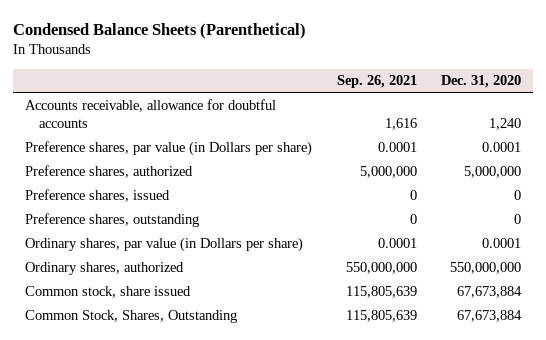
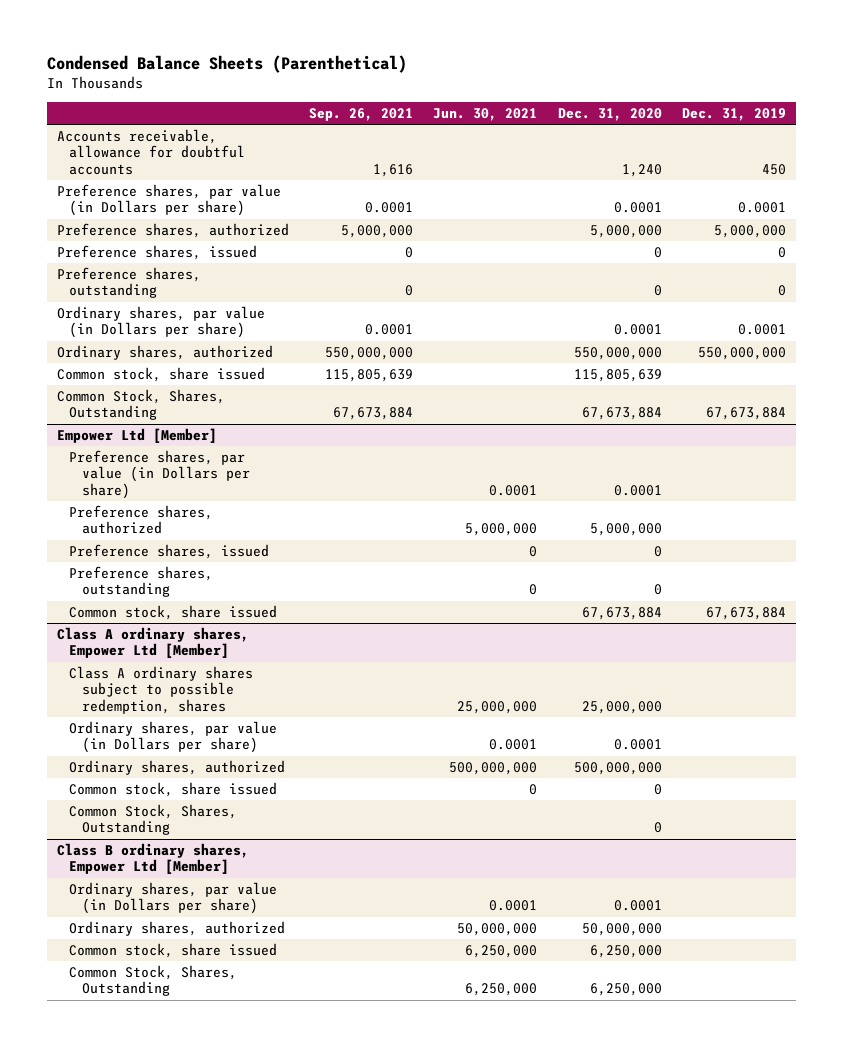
none -> [433,108,538,122] Jun. 30, 2021
none -> [682,108,787,122] Dec. 31, 2019
[457,285,523,298] 67,673,884 -> [573,368,662,382] 115,805,639
[345,309,417,322] 115,805,639 -> [333,407,414,421] 67,673,884
none -> [56,427,217,443] Empower Ltd [Member]
none -> [69,449,250,499] Preference shares, par value (in Dollars per share)
none -> [69,504,214,535] Preference shares, authorized
none -> [69,543,270,559] Preference shares, issued
none -> [69,565,214,598] Preference shares, outstanding
none -> [69,604,278,620] Common stock, share issued
none -> [56,626,249,659] Class A ordinary shares, Empower Ltd [Member]
none -> [69,665,254,714] Class A ordinary shares subject to possible redemption, shares
none -> [69,720,278,754] Ordinary shares, par value (in Dollars per share)
none -> [69,759,286,775] Ordinary shares, authorized
none -> [69,781,278,797] Common stock, share issued
none -> [69,803,238,836] Common Stock, Shares, Outstanding
none -> [56,842,249,875] Class B ordinary shares, Empower Ltd [Member]
none -> [69,881,278,915] Ordinary shares, par value (in Dollars per share)
none -> [69,920,286,936] Ordinary shares, authorized
none -> [69,942,278,958] Common stock, share issued
none -> [69,964,238,997] Common Stock, Shares, Outstanding

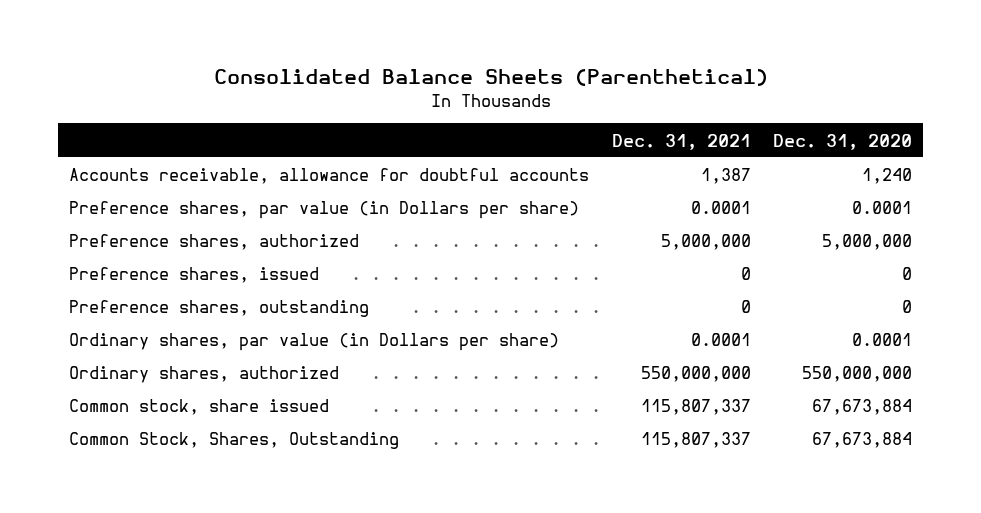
[46,54,407,73] Condensed Balance Sheets (Parenthetical) -> [213,69,768,87] Consolidated Balance Sheets (Parenthetical)
[309,108,414,122] Sep. 26, 2021 -> none
[433,108,538,122] Jun. 30, 2021 -> none
[682,108,787,122] Dec. 31, 2019 -> none
none -> [611,133,751,150] Dec. 31, 2021
[56,366,265,382] Common stock, share issued -> none
[56,427,217,443] Empower Ltd [Member] -> none
[69,449,250,499] Preference shares, par value (in Dollars per share) -> none
[69,504,214,535] Preference shares, authorized -> none
[69,543,270,559] Preference shares, issued -> none
[69,565,214,598] Preference shares, outstanding -> none
[56,626,249,659] Class A ordinary shares, Empower Ltd [Member] -> none
[69,665,254,714] Class A ordinary shares subject to possible redemption, shares -> none
[69,720,278,754] Ordinary shares, par value (in Dollars per share) -> none
[69,759,286,775] Ordinary shares, authorized -> none
[69,781,278,797] Common stock, share issued -> none
[69,803,238,836] Common Stock, Shares, Outstanding -> none
[56,842,249,875] Class B ordinary shares, Empower Ltd [Member] -> none
[69,881,278,915] Ordinary shares, par value (in Dollars per share) -> none
[69,920,286,936] Ordinary shares, authorized -> none
[69,942,278,958] Common stock, share issued -> none
[69,964,238,997] Common Stock, Shares, Outstanding -> none
[56,388,225,421] Common Stock, Shares, Outstanding -> [69,432,400,450] Common Stock, Shares, Outstanding

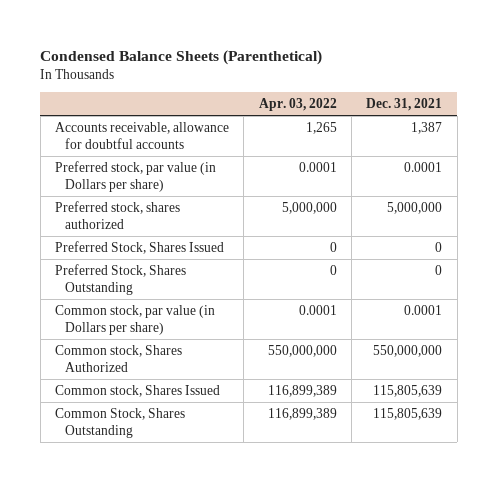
[213,69,768,87] Consolidated Balance Sheets (Parenthetical) -> [40,49,323,65] Condensed Balance Sheets (Parenthetical)
[773,133,913,150] Dec. 31, 2020 -> none
none -> [258,98,337,112] Apr. 03, 2022
[69,201,580,220] Preference shares, par value (in Dollars per share) -> [55,160,217,192] Preferred stock, par value (in Dollars per share)
[69,234,360,251] Preference shares, authorized -> [55,200,181,229] Preferred stock, shares authorized
[69,267,320,284] Preference shares, issued -> [55,240,225,254] Preferred Stock, Shares Issued
[69,300,370,318] Preference shares, outstanding -> [55,263,187,295] Preferred Stock, Shares Outstanding
[69,333,560,352] Ordinary shares, par value (in Dollars per share) -> [55,304,216,335] Common stock, par value (in Dollars per share)
[69,366,340,384] Ordinary shares, authorized -> [55,344,183,372] Common stock, Shares Authorized
[69,399,330,416] Common stock, share issued -> [55,384,221,397] Common stock, Shares Issued
[640,399,751,416] 115,807,337 -> [373,384,443,397] 115,805,639
[69,432,400,450] Common Stock, Shares, Outstanding -> [55,407,186,438] Common Stock, Shares Outstanding
[640,432,751,449] 115,807,337 -> [373,407,443,420] 115,805,639

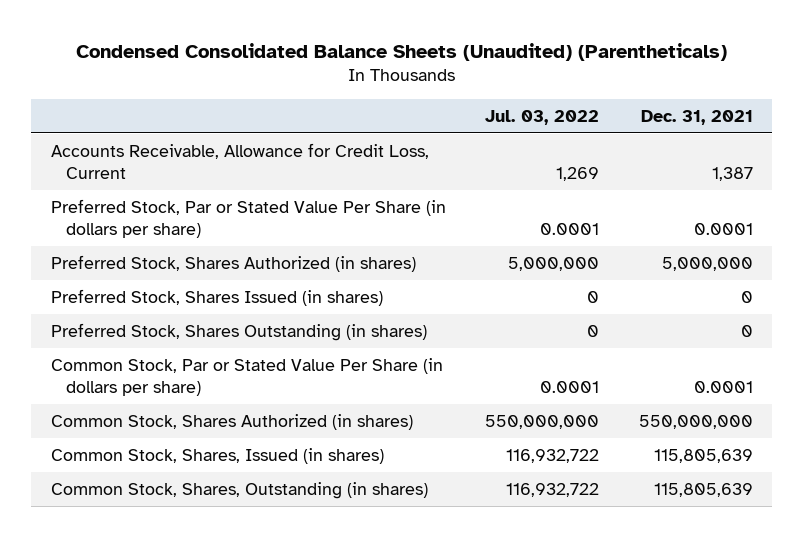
[40,49,323,65] Condensed Balance Sheets (Parenthetical) -> [75,42,727,61] Condensed Consolidated Balance Sheets (Unaudited) (Parentheticals)
[258,98,337,112] Apr. 03, 2022 -> none
none -> [485,109,600,125] Jul. 03, 2022
[55,121,230,149] Accounts receivable, allowance for doubtful accounts -> [50,142,429,180] Accounts Receivable, Allowance for Credit Loss, Current
[55,160,217,192] Preferred stock, par value (in Dollars per share) -> [50,198,446,239] Preferred Stock, Par or Stated Value Per Share (in dollars per share)
[55,200,181,229] Preferred stock, shares authorized -> [50,254,416,272] Preferred Stock, Shares Authorized (in shares)
[55,240,225,254] Preferred Stock, Shares Issued -> [50,288,383,306] Preferred Stock, Shares Issued (in shares)
[55,263,187,295] Preferred Stock, Shares Outstanding -> [50,322,427,341] Preferred Stock, Shares Outstanding (in shares)
[55,304,216,335] Common stock, par value (in Dollars per share) -> [50,357,443,397] Common Stock, Par or Stated Value Per Share (in dollars per share)
[55,344,183,372] Common stock, Shares Authorized -> [50,413,413,430] Common Stock, Shares Authorized (in shares)
[55,384,221,397] Common stock, Shares Issued -> [50,447,384,464] Common Stock, Shares, Issued (in shares)
[55,407,186,438] Common Stock, Shares Outstanding -> [50,481,428,499] Common Stock, Shares, Outstanding (in shares)

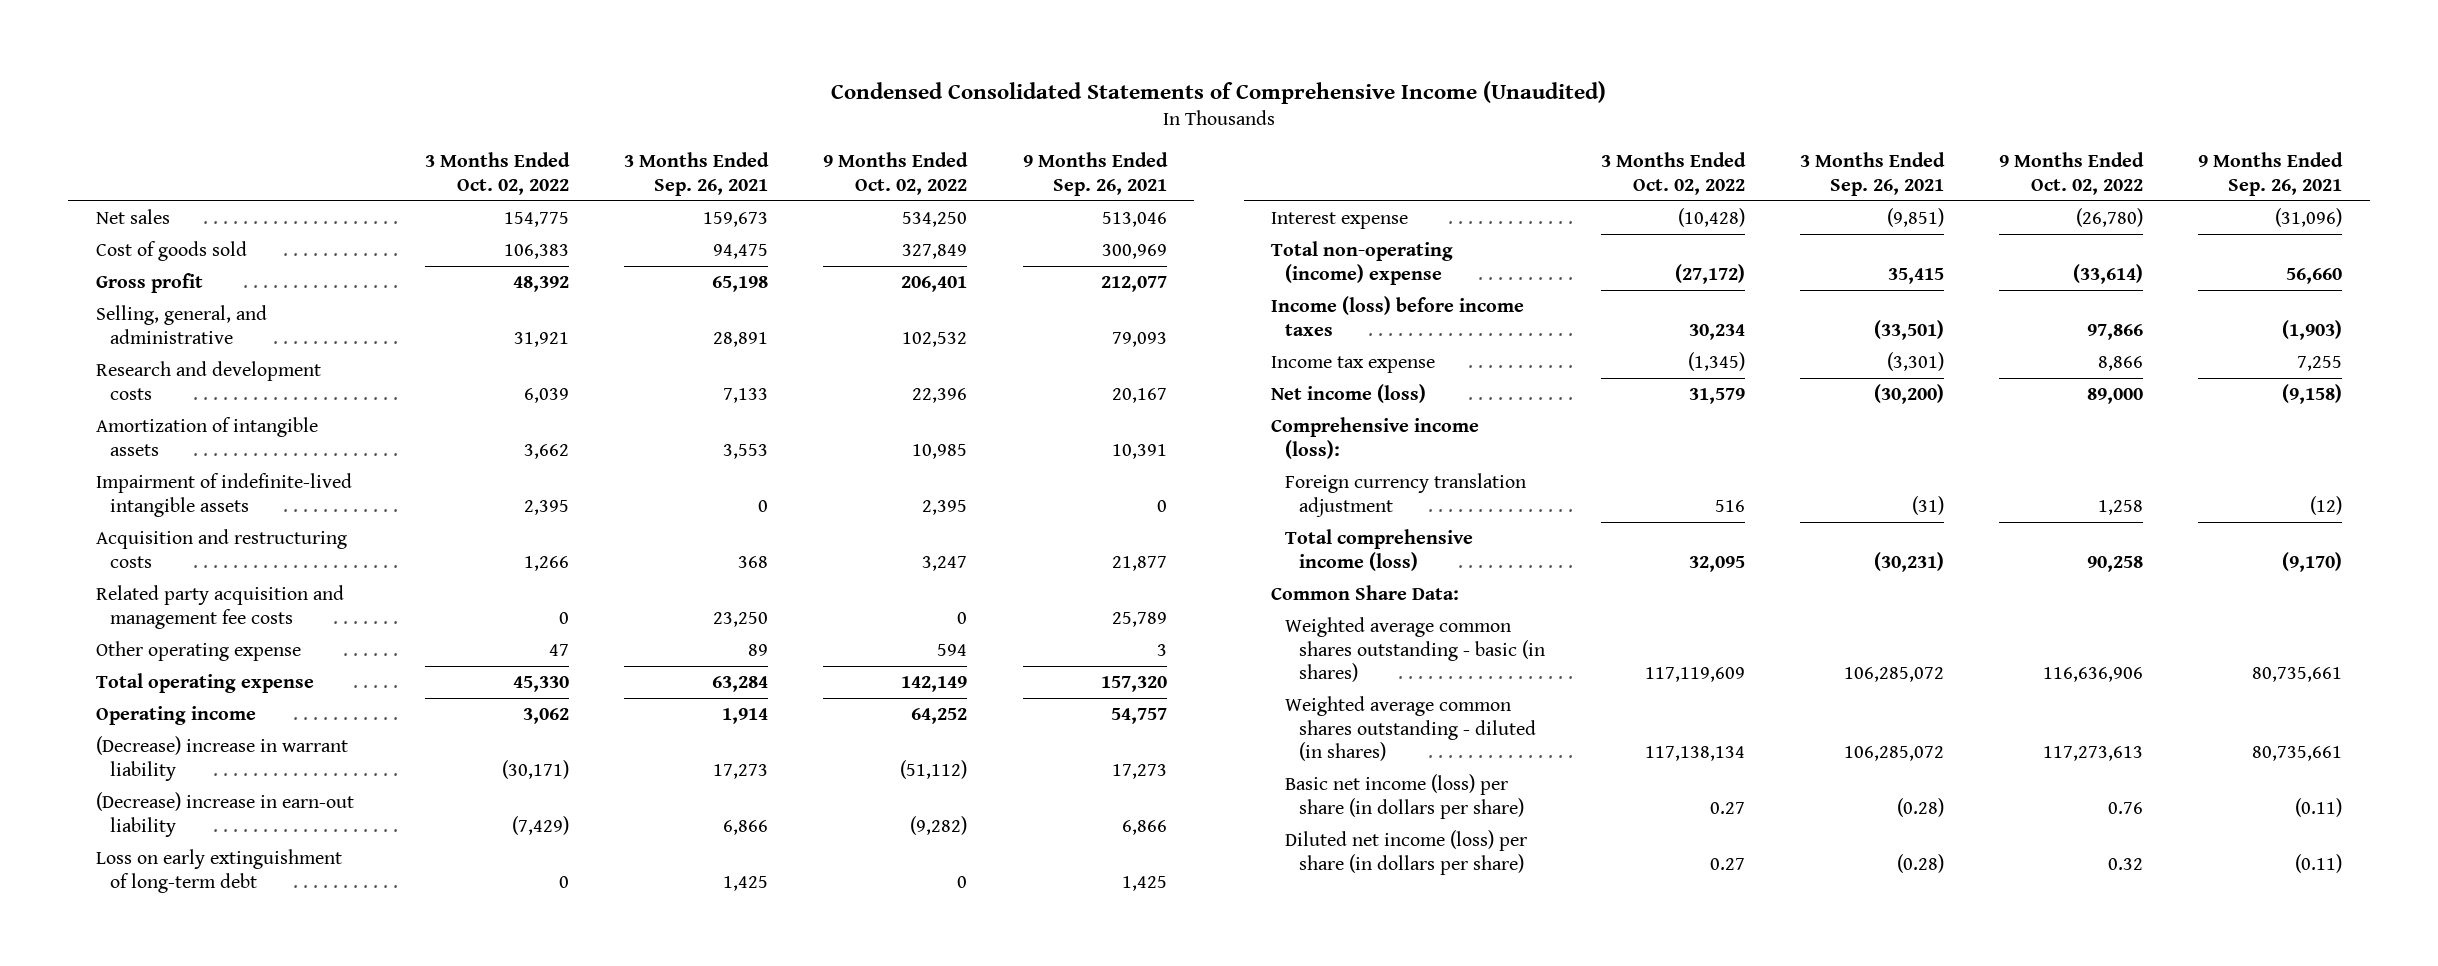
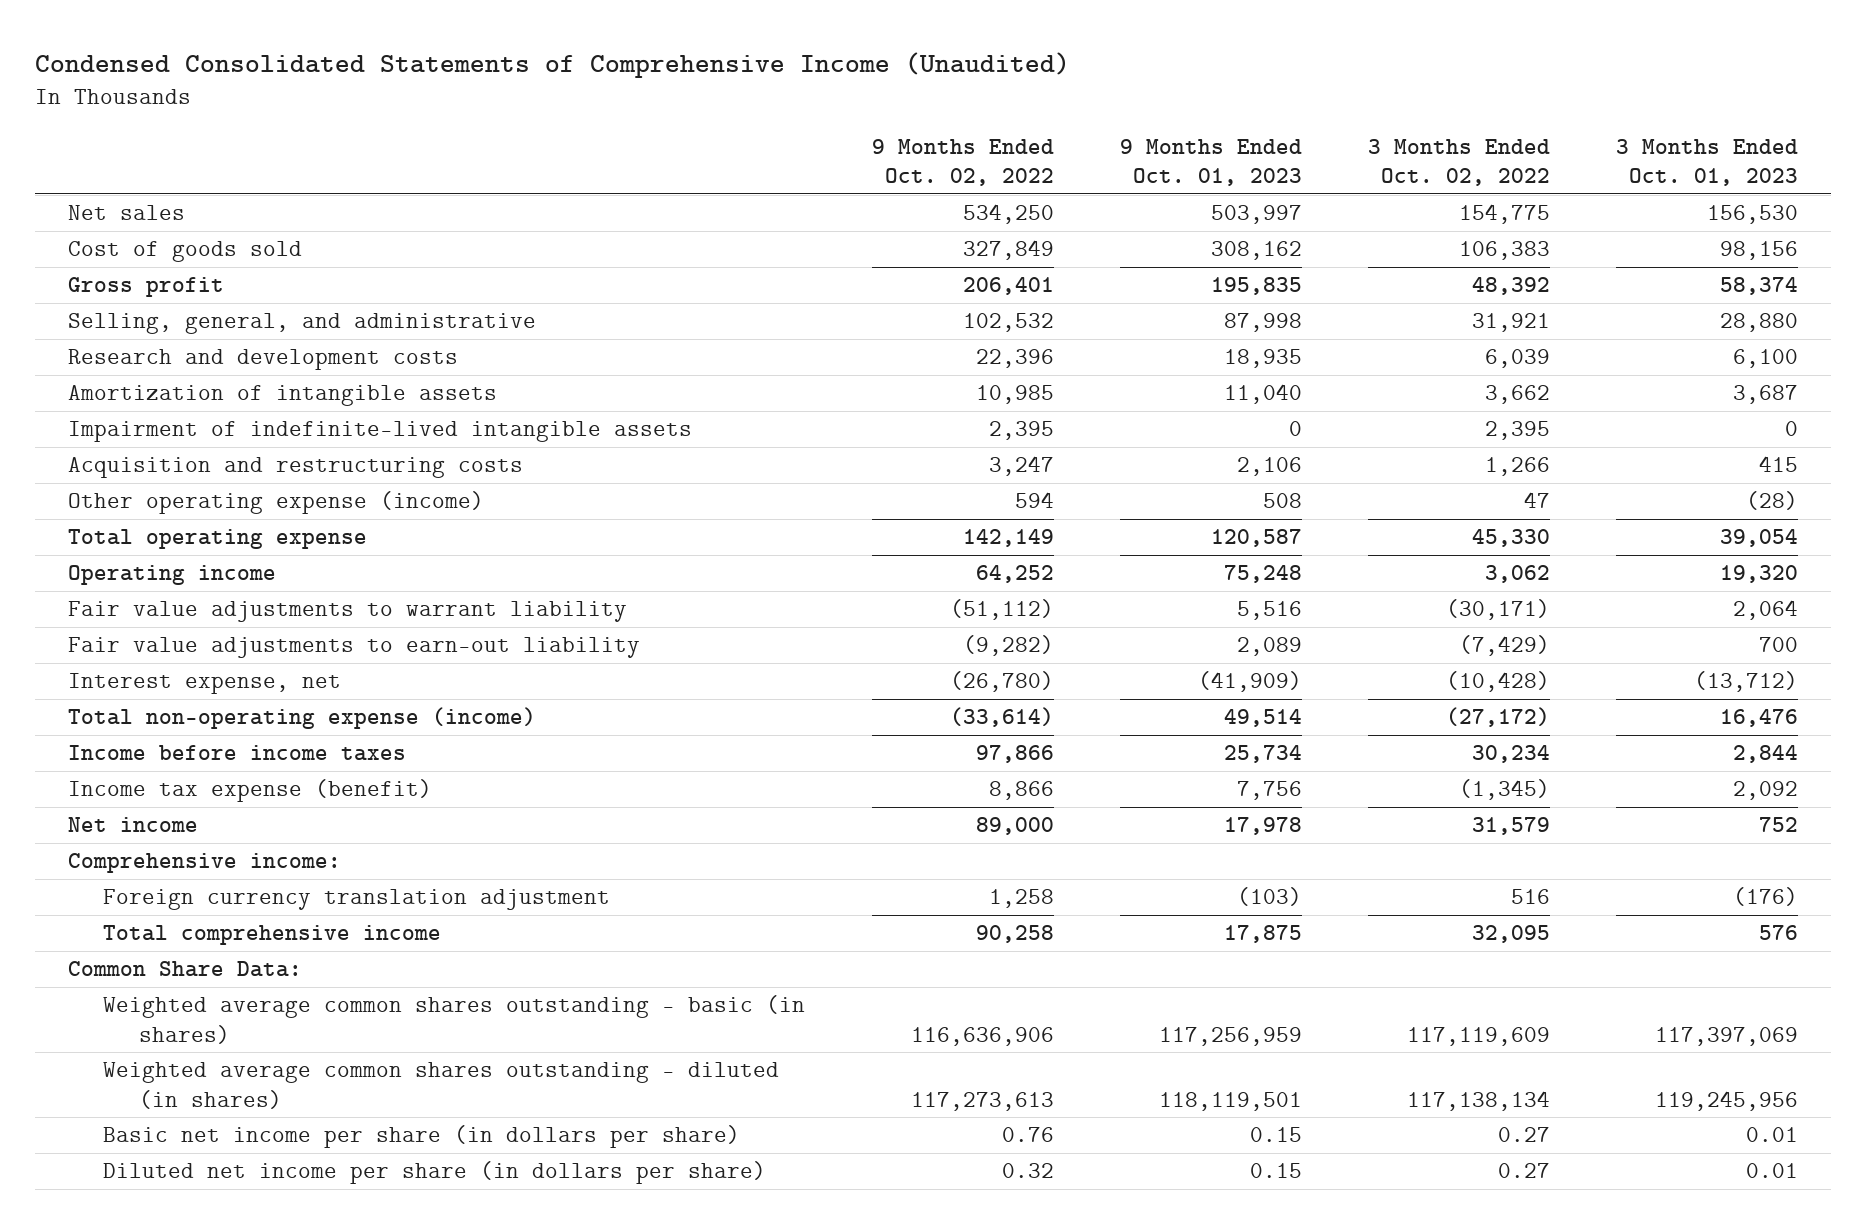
[624,152,770,197] 3 Months Ended Sep. 26, 2021 -> none
[1022,152,1168,197] 9 Months Ended Sep. 26, 2021 -> none
none -> [1119,138,1302,186] 9 Months Ended Oct. 01, 2023
none -> [1615,138,1798,186] 3 Months Ended Oct. 01, 2023
[95,585,344,629] Related party acquisition and management fee costs -> none
[95,641,301,662] Other operating expense -> [68,491,485,515] Other operating expense (income)
[95,849,342,893] Loss on early extinguishment of long-term debt -> none
[95,736,348,781] (Decrease) increase in warrant liability -> [68,601,628,623] Fair value adjustments to warrant liability
[95,792,354,837] (Decrease) increase in earn-out liability -> [68,637,641,659] Fair value adjustments to earn-out liability
[1271,212,1409,230] Interest expense -> [68,673,342,695] Interest expense, net
[1271,241,1454,285] Total non-operating (income) expense -> [68,707,537,730] Total non-operating expense (income)
[1271,296,1525,336] Income (loss) before income taxes -> [68,745,407,762] Income before income taxes
[1271,356,1436,374] Income tax expense -> [68,779,433,803] Income tax expense (benefit)
[1271,384,1427,404] Net income (loss) -> [68,817,199,833] Net income
[1271,417,1480,459] Comprehensive income (loss): -> [68,853,342,874] Comprehensive income:
[1285,529,1474,571] Total comprehensive income (loss) -> [103,925,442,946] Total comprehensive income
[1285,774,1525,819] Basic net income (loss) per share (in dollars per share) -> [103,1125,741,1149] Basic net income per share (in dollars per share)
[1285,830,1528,875] Diluted net income (loss) per share (in dollars per share) -> [103,1161,767,1185] Diluted net income per share (in dollars per share)

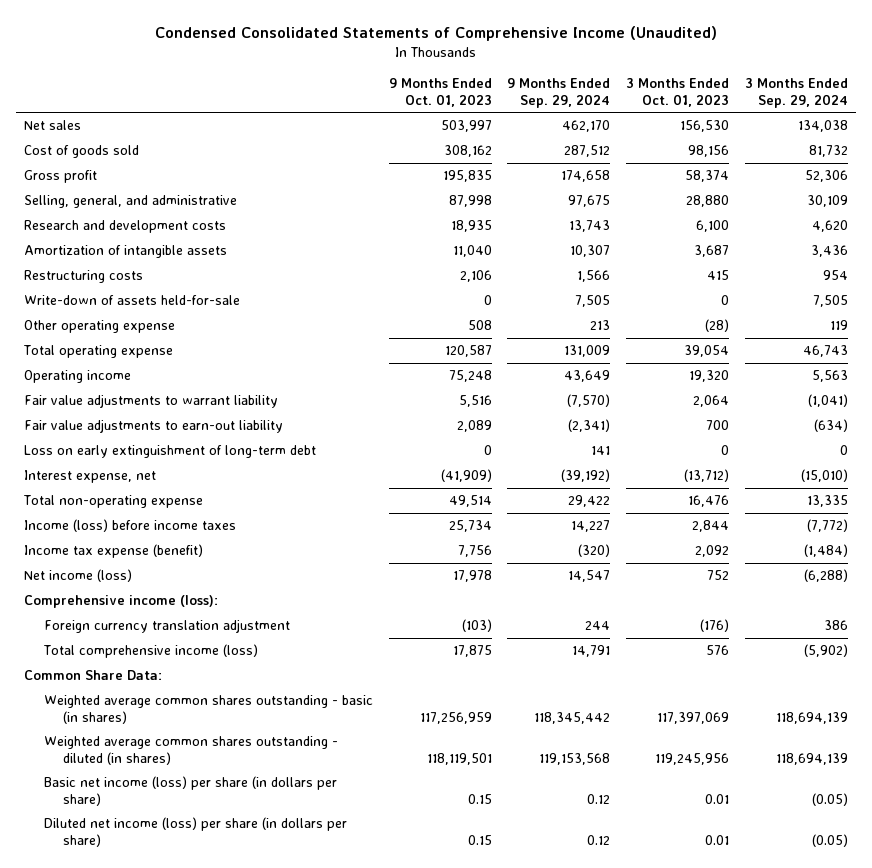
[871,138,1054,186] 9 Months Ended Oct. 02, 2022 -> none
[1367,138,1550,186] 3 Months Ended Oct. 02, 2022 -> none
none -> [507,78,611,108] 9 Months Ended Sep. 29, 2024
none -> [744,78,848,108] 3 Months Ended Sep. 29, 2024
[68,421,693,443] Impairment of indefinite-lived intangible assets -> none
[68,457,524,479] Acquisition and restructuring costs -> [24,270,144,284] Restructuring costs
none -> [24,295,241,306] Write-down of assets held-for-sale
[68,491,485,515] Other operating expense (income) -> [24,320,176,334] Other operating expense
none -> [24,445,317,459] Loss on early extinguishment of long-term debt
[68,707,537,730] Total non-operating expense (income) -> [23,495,204,509] Total non-operating expense
[68,745,407,762] Income before income taxes -> [24,519,237,533] Income (loss) before income taxes
[68,817,199,833] Net income -> [24,569,133,583] Net income (loss)
[68,853,342,874] Comprehensive income: -> [24,595,219,609] Comprehensive income (loss):
[103,925,442,946] Total comprehensive income -> [42,644,258,659] Total comprehensive income (loss)
[103,1125,741,1149] Basic net income per share (in dollars per share) -> [43,776,337,806] Basic net income (loss) per share (in dollars per share)
[103,1161,767,1185] Diluted net income per share (in dollars per share) -> [43,817,347,847] Diluted net income (loss) per share (in dollars per share)

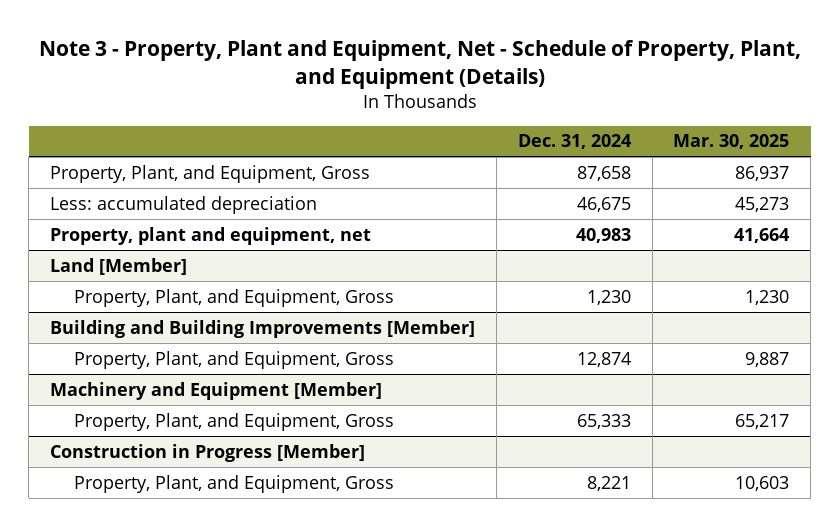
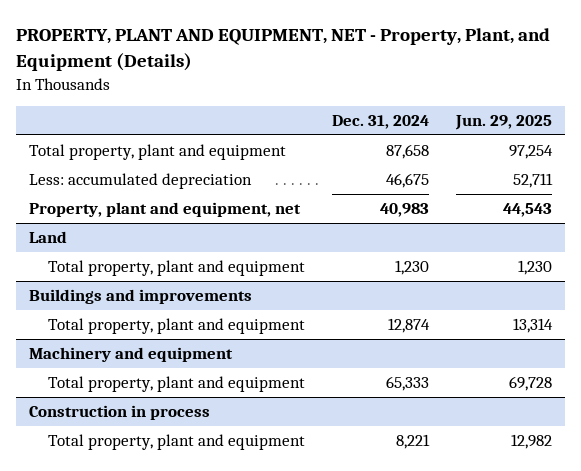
[38,40,801,89] Note 3 - Property, Plant and Equipment, Net - Schedule of Property, Plant, and Equipment (Details) -> [15,28,550,72] PROPERTY, PLANT AND EQUIPMENT, NET - Property, Plant, and Equipment (Details)
[673,134,790,150] Mar. 30, 2025 -> none
none -> [454,115,552,131] Jun. 29, 2025
[50,164,371,183] Property, Plant, and Equipment, Gross -> [28,143,286,160] Total property, plant and equipment
[50,257,188,275] Land [Member] -> [28,230,67,243] Land
[73,288,394,307] Property, Plant, and Equipment, Gross -> [48,259,306,276] Total property, plant and equipment
[50,319,476,338] Building and Building Improvements [Member] -> [28,288,252,304] Buildings and improvements
[73,350,394,369] Property, Plant, and Equipment, Gross -> [48,317,306,334] Total property, plant and equipment
[50,381,383,400] Machinery and Equipment [Member] -> [28,346,233,362] Machinery and equipment
[73,412,394,431] Property, Plant, and Equipment, Gross -> [48,375,306,392] Total property, plant and equipment
[50,443,366,462] Construction in Progress [Member] -> [28,404,210,420] Construction in process
[73,474,394,493] Property, Plant, and Equipment, Gross -> [48,433,306,450] Total property, plant and equipment

